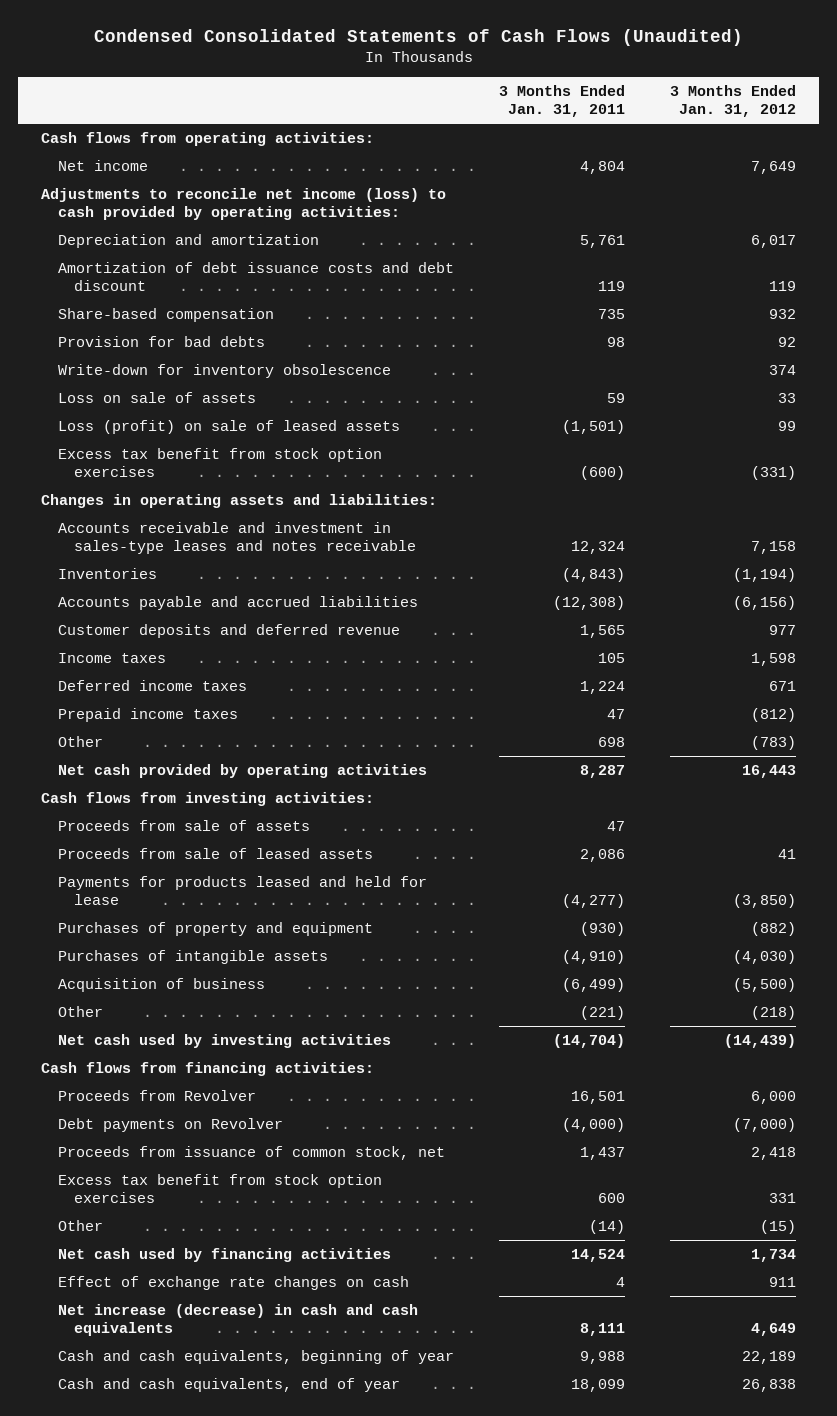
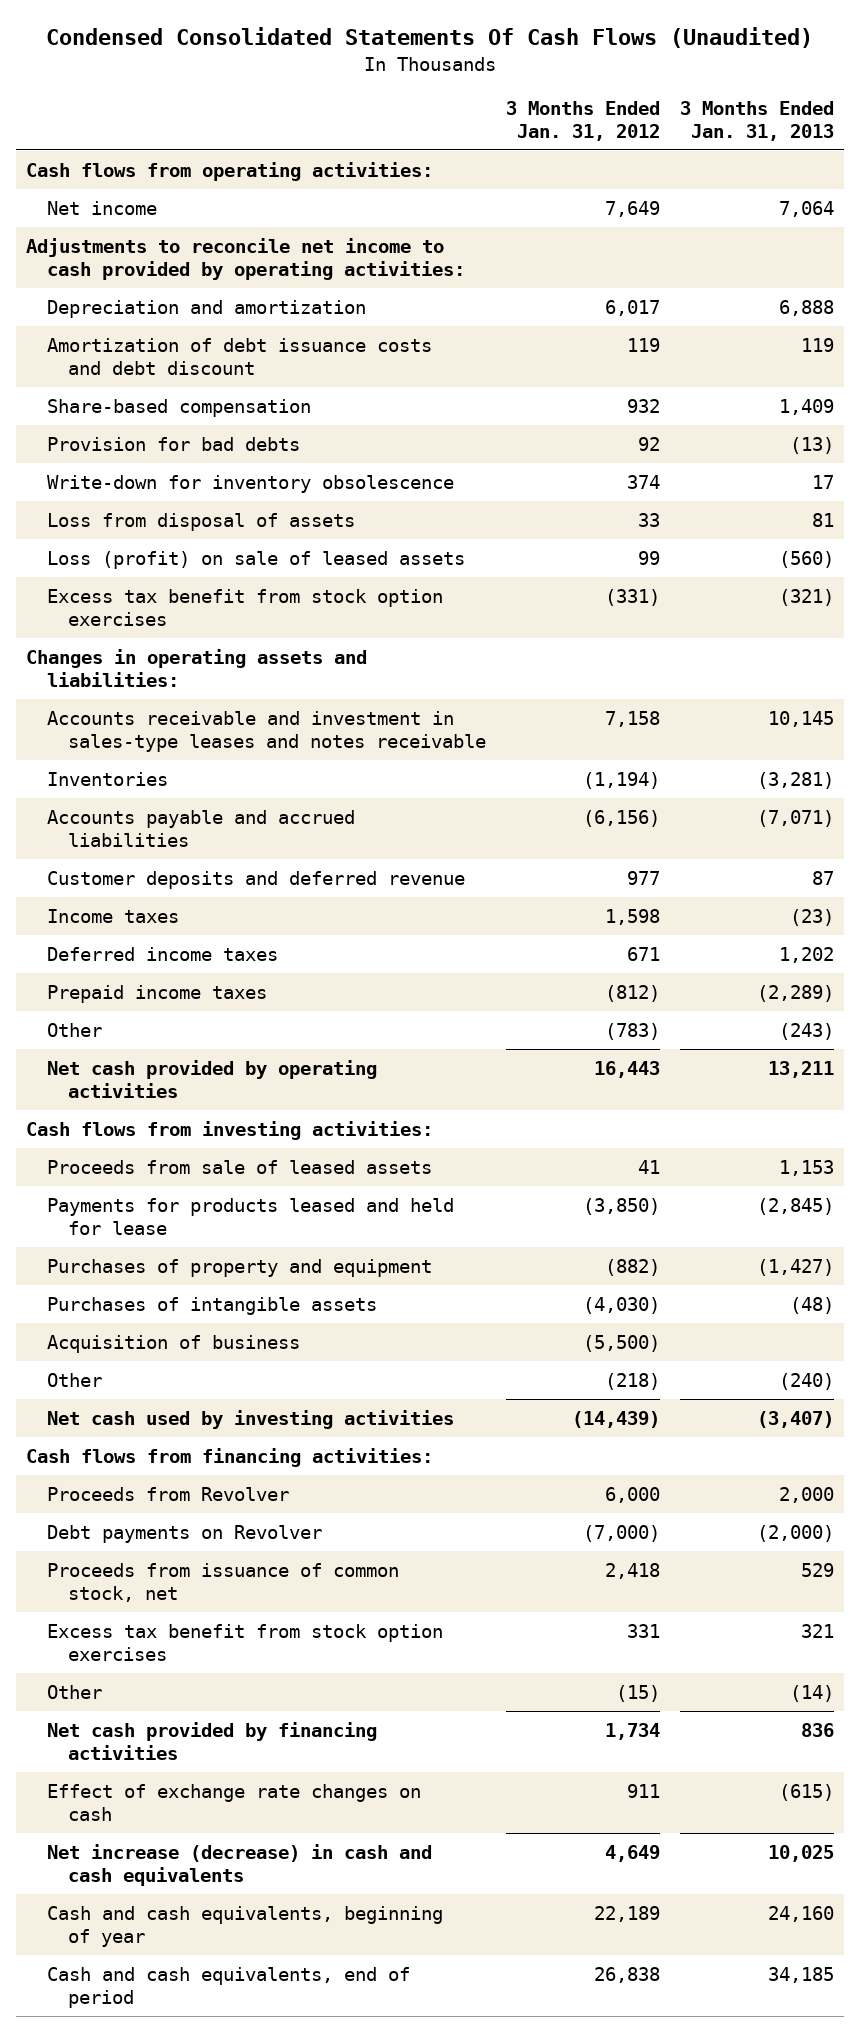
[93,28,743,46] Condensed Consolidated Statements of Cash Flows (Unaudited) -> [45,27,813,49] Condensed Consolidated Statements Of Cash Flows (Unaudited)
[498,84,625,118] 3 Months Ended Jan. 31, 2011 -> none
none -> [679,101,834,141] 3 Months Ended Jan. 31, 2013
[40,187,446,221] Adjustments to reconcile net income (loss) to cash provided by operating activities: -> [25,237,466,280] Adjustments to reconcile net income to cash provided by operating activities:
[57,391,256,403] Loss on sale of assets -> [47,512,356,531] Loss from disposal of assets
[57,819,310,831] Proceeds from sale of assets -> none
[57,1247,391,1262] Net cash used by financing activities -> [47,1721,378,1760] Net cash provided by financing activities
[57,1377,400,1392] Cash and cash equivalents, end of year -> [47,1966,411,2008] Cash and cash equivalents, end of period

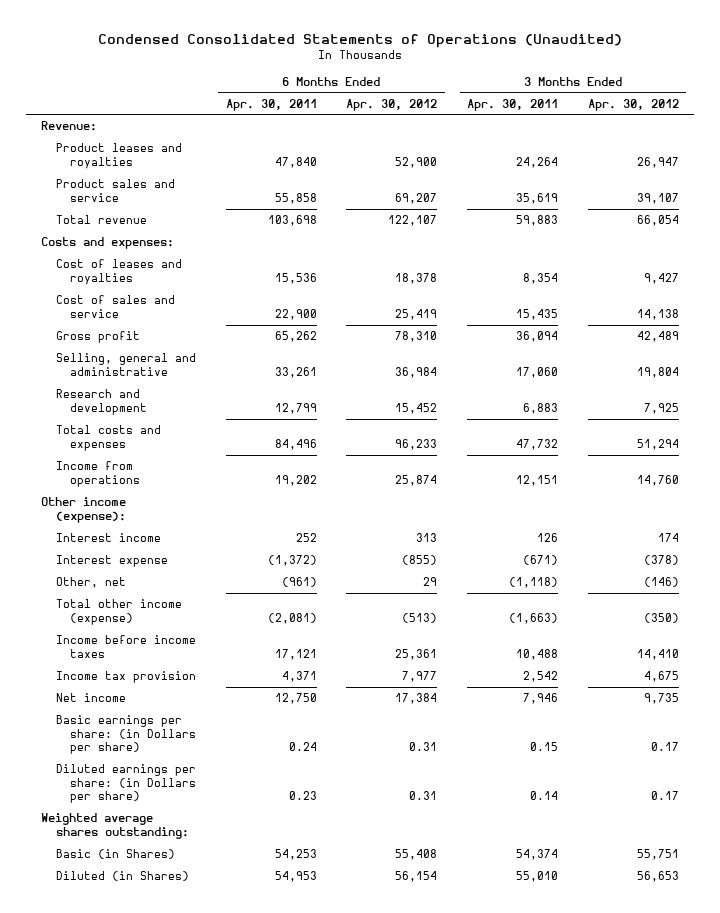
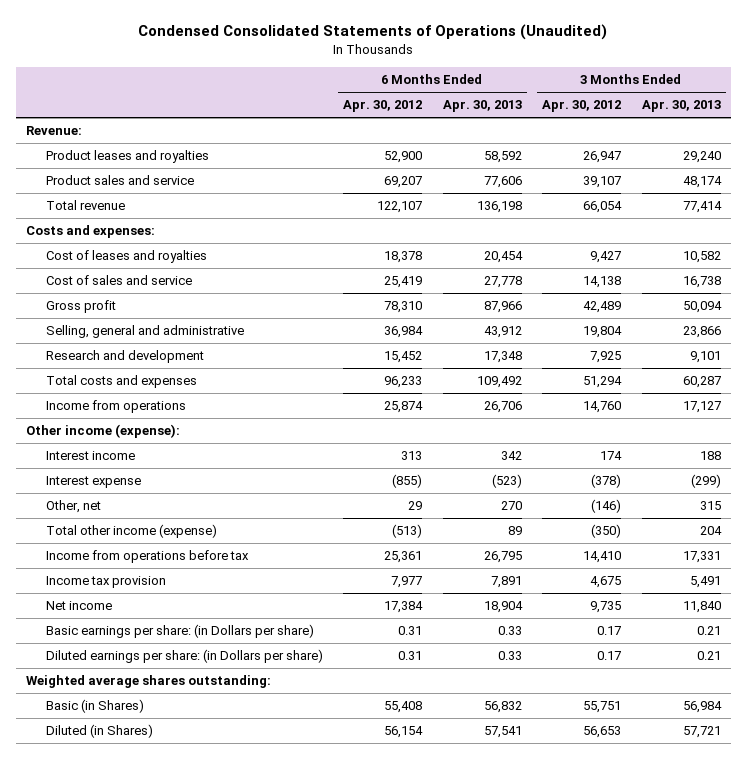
[225,98,317,111] Apr. 30, 2011 -> none
[467,98,559,111] Apr. 30, 2011 -> none
none -> [442,100,522,113] Apr. 30, 2013
none -> [641,100,721,113] Apr. 30, 2013
[55,635,196,658] Income before income taxes -> [45,550,249,564] Income from operations before tax

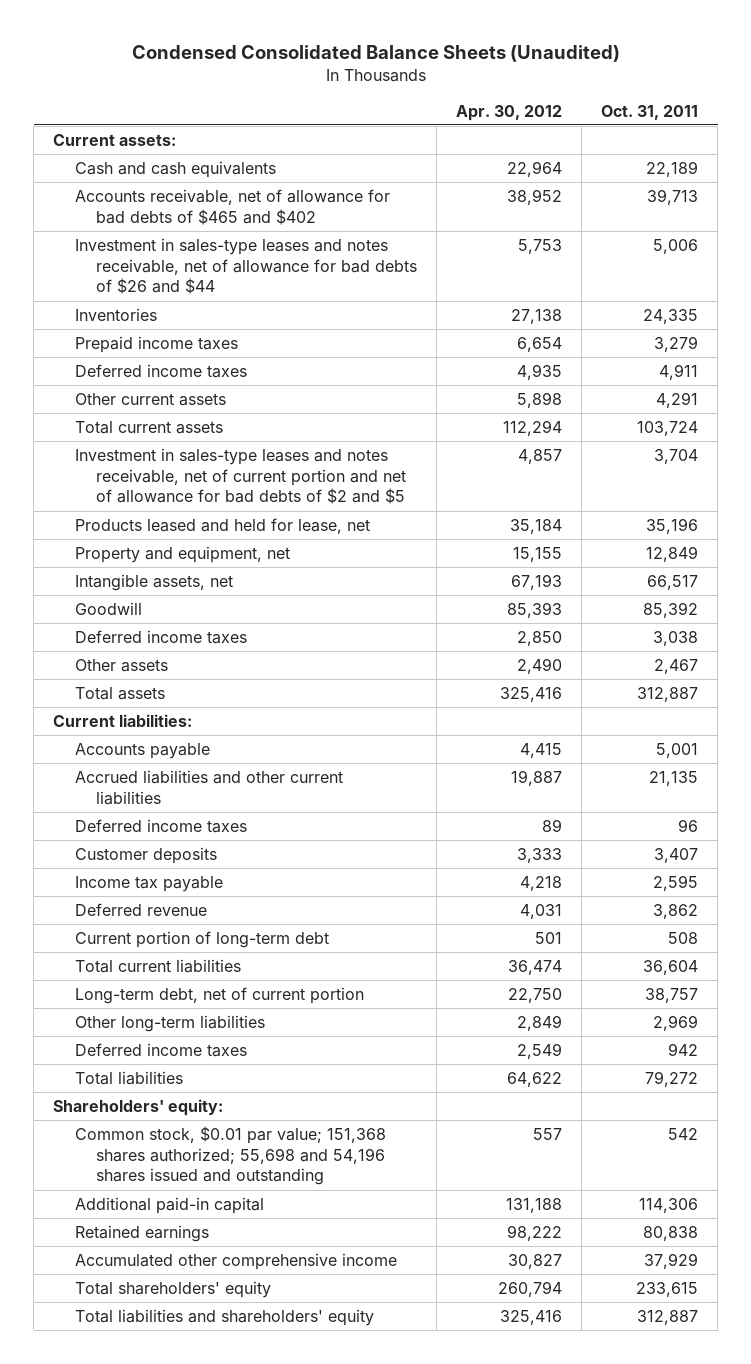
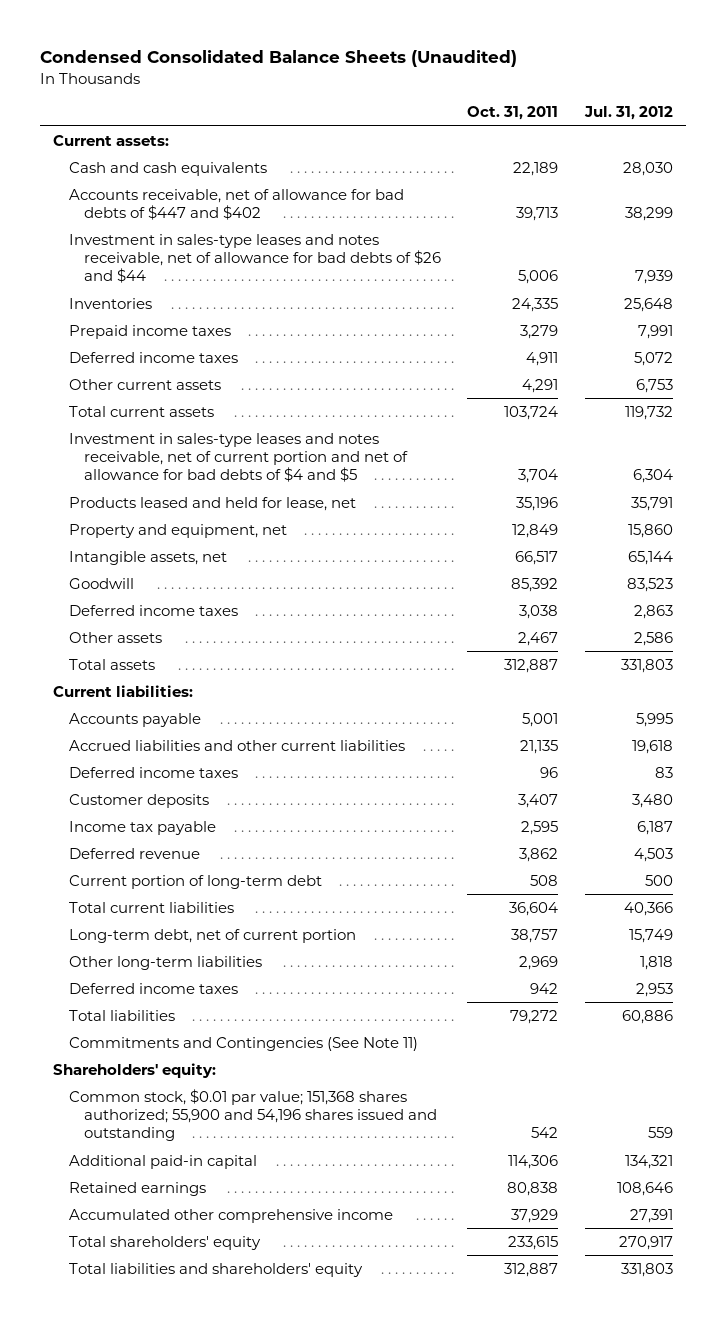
[455,104,562,121] Apr. 30, 2012 -> none
none -> [583,106,673,121] Jul. 31, 2012
[74,188,390,225] Accounts receivable, net of allowance for bad debts of $465 and $402 -> [68,188,404,221] Accounts receivable, net of allowance for bad debts of $447 and $402
[74,447,406,505] Investment in sales-type leases and notes receivable, net of current portion and net of allowance for bad debts of $2 and $5 -> [68,432,408,483] Investment in sales-type leases and notes receivable, net of current portion and net of allowance for bad debts of $4 and $5
none -> [68,1036,418,1051] Commitments and Contingencies (See Note 11)
[74,1125,386,1186] Common stock, $0.01 par value; 151,368 shares authorized; 55,698 and 54,196 shares issued and outstanding -> [68,1088,437,1142] Common stock, $0.01 par value; 151,368 shares authorized; 55,900 and 54,196 shares issued and outstanding

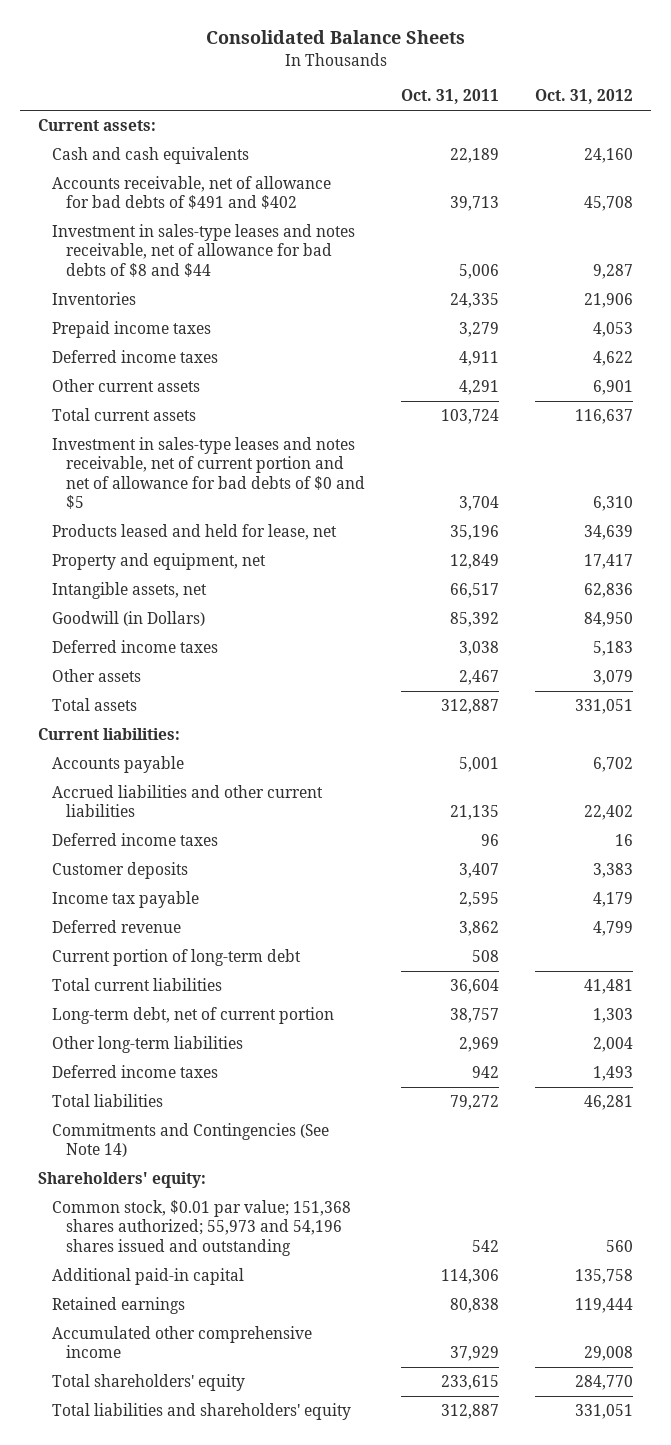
[40,50,518,68] Condensed Consolidated Balance Sheets (Unaudited) -> [205,30,465,45] Consolidated Balance Sheets
[583,106,673,121] Jul. 31, 2012 -> none
none -> [535,89,634,105] Oct. 31, 2012
[68,188,404,221] Accounts receivable, net of allowance for bad debts of $447 and $402 -> [52,176,332,210] Accounts receivable, net of allowance for bad debts of $491 and $402
[68,233,441,284] Investment in sales-type leases and notes receivable, net of allowance for bad debts of $26 and $44 -> [52,224,356,277] Investment in sales-type leases and notes receivable, net of allowance for bad debts of $8 and $44
[68,432,408,483] Investment in sales-type leases and notes receivable, net of current portion and net of allowance for bad debts of $4 and $5 -> [52,437,366,510] Investment in sales-type leases and notes receivable, net of current portion and net of allowance for bad debts of $0 and $5
[68,577,134,589] Goodwill -> [52,611,206,627] Goodwill (in Dollars)
[68,1036,418,1051] Commitments and Contingencies (See Note 11) -> [52,1123,330,1158] Commitments and Contingencies (See Note 14)
[68,1088,437,1142] Common stock, $0.01 par value; 151,368 shares authorized; 55,900 and 54,196 shares issued and outstanding -> [52,1200,352,1256] Common stock, $0.01 par value; 151,368 shares authorized; 55,973 and 54,196 shares issued and outstanding

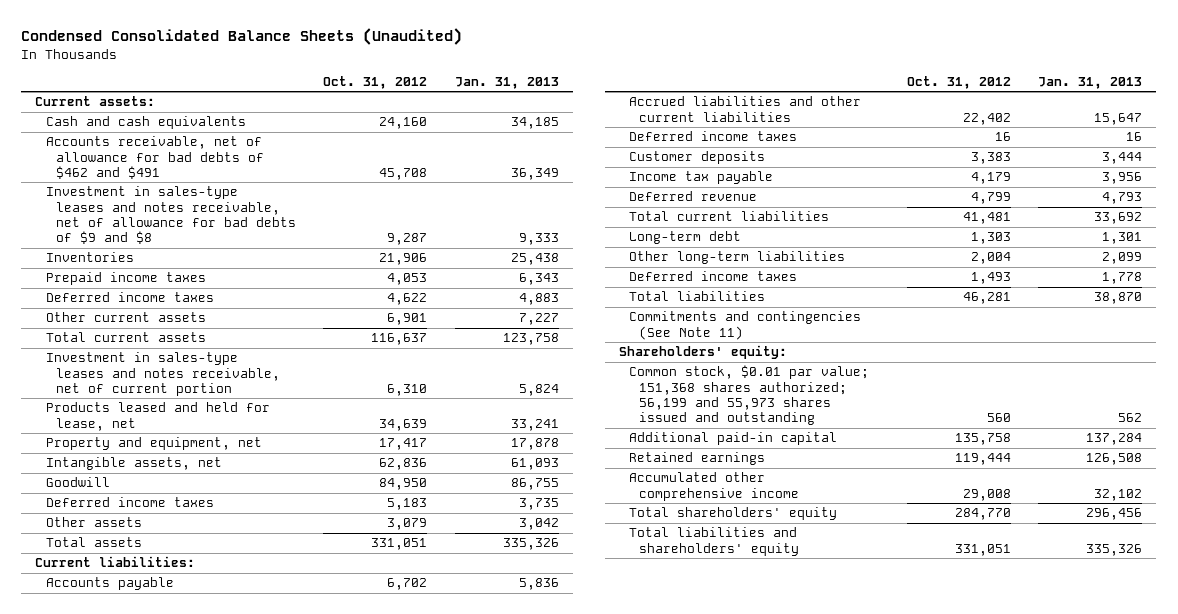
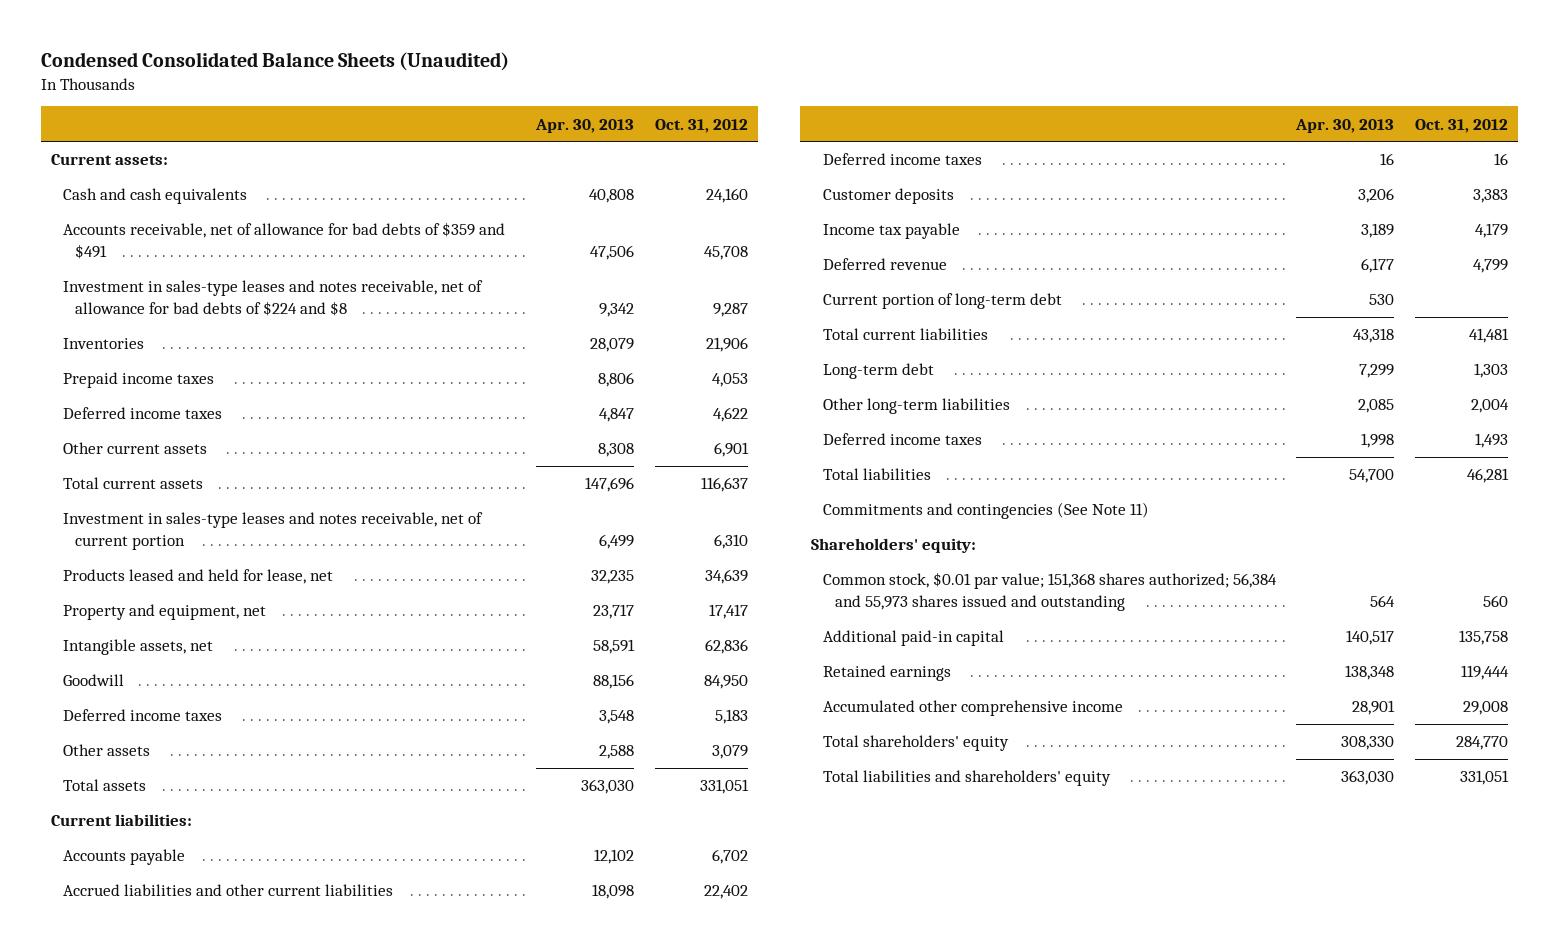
[454,77,559,90] Jan. 31, 2013 -> none
none -> [535,118,635,133] Apr. 30, 2013
[45,136,264,179] Accounts receivable, net of allowance for bad debts of $462 and $491 -> [62,222,505,259] Accounts receivable, net of allowance for bad debts of $359 and $491
[45,186,296,245] Investment in sales-type leases and notes receivable, net of allowance for bad debts of $9 and $8 -> [62,280,483,316] Investment in sales-type leases and notes receivable, net of allowance for bad debts of $224 and $8
none -> [822,293,1062,310] Current portion of long-term debt
[628,365,869,426] Common stock, $0.01 par value; 151,368 shares authorized; 56,199 and 55,973 shares issued and outstanding -> [822,572,1277,611] Common stock, $0.01 par value; 151,368 shares authorized; 56,384 and 55,973 shares issued and outstanding

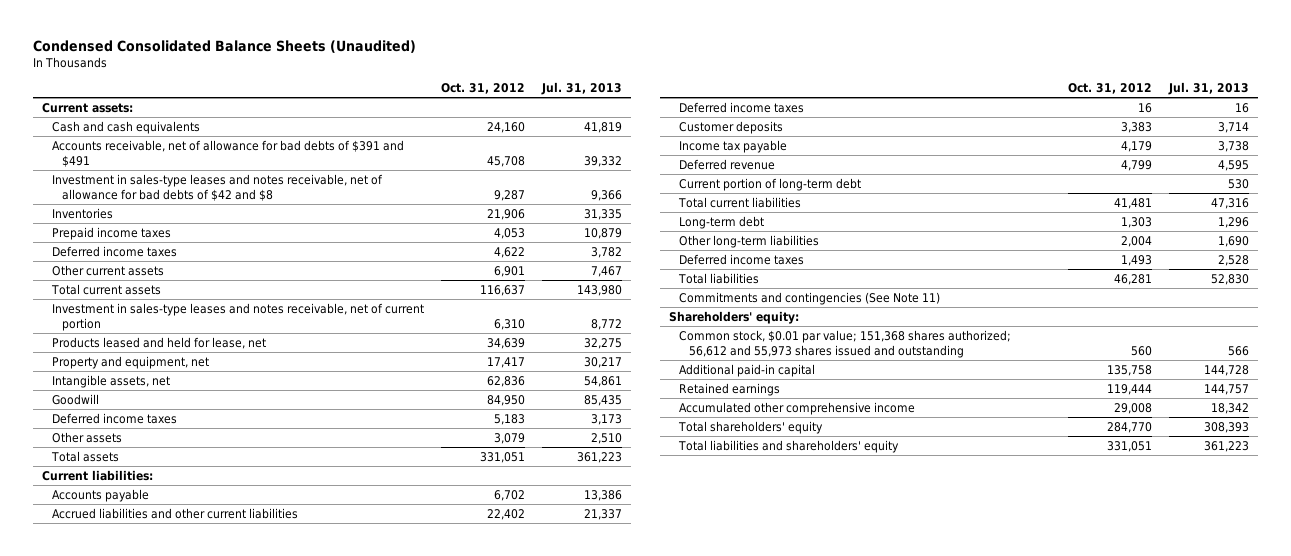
[535,118,635,133] Apr. 30, 2013 -> none
none -> [541,82,623,96] Jul. 31, 2013
[62,222,505,259] Accounts receivable, net of allowance for bad debts of $359 and $491 -> [51,139,404,167] Accounts receivable, net of allowance for bad debts of $391 and $491
[62,280,483,316] Investment in sales-type leases and notes receivable, net of allowance for bad debts of $224 and $8 -> [51,173,383,201] Investment in sales-type leases and notes receivable, net of allowance for bad debts of $42 and $8
[822,572,1277,611] Common stock, $0.01 par value; 151,368 shares authorized; 56,384 and 55,973 shares issued and outstanding -> [678,329,1011,358] Common stock, $0.01 par value; 151,368 shares authorized; 56,612 and 55,973 shares issued and outstanding

